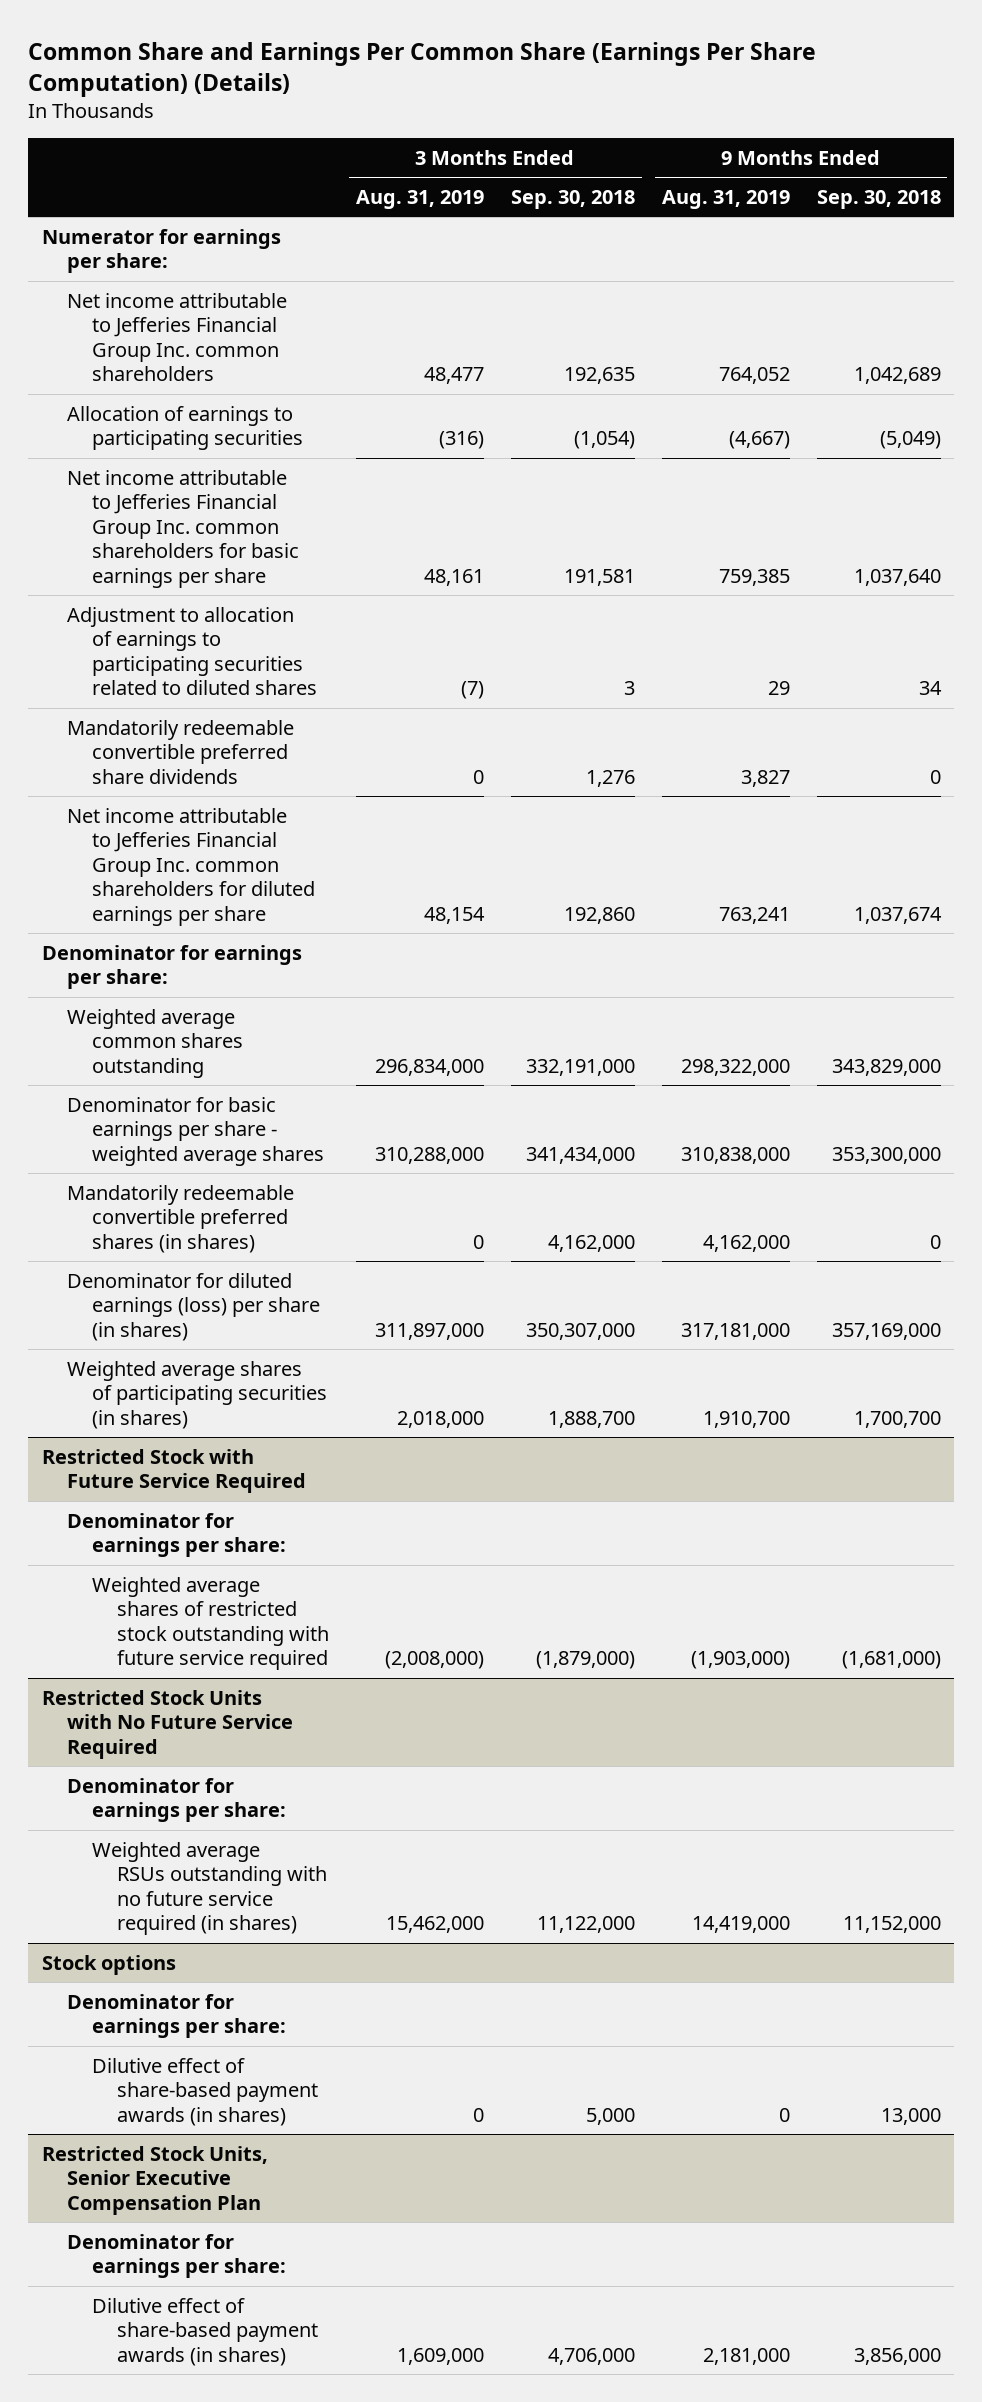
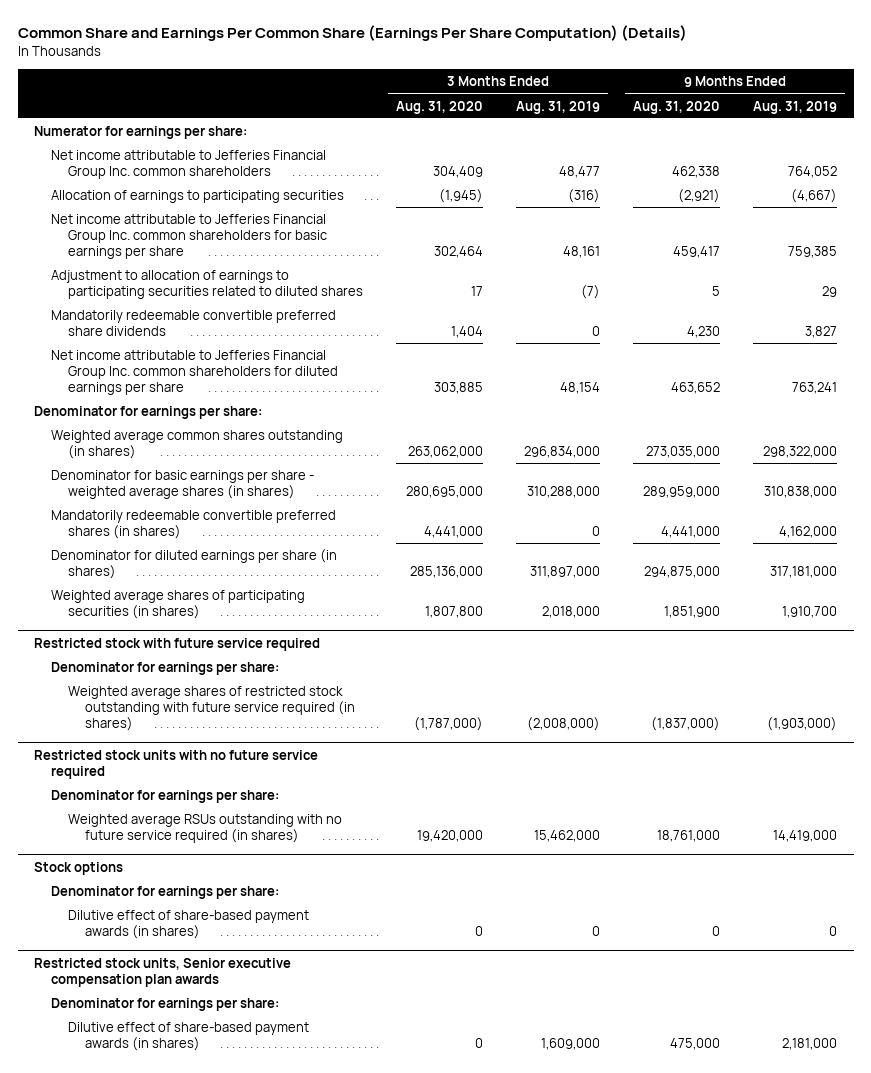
[510,189,635,209] Sep. 30, 2018 -> none
[816,189,941,209] Sep. 30, 2018 -> none
none -> [395,100,483,114] Aug. 31, 2020
none -> [632,100,720,114] Aug. 31, 2020
[66,1008,244,1078] Weighted average common shares outstanding -> [51,429,344,459] Weighted average common shares outstanding (in shares)
[66,1096,325,1166] Denominator for basic earnings per share - weighted average shares -> [51,469,315,499] Denominator for basic earnings per share - weighted average shares (in shares)
[66,1272,321,1341] Denominator for diluted earnings (loss) per share (in shares) -> [51,548,338,579] Denominator for diluted earnings per share (in shares)
[41,1448,306,1494] Restricted Stock with Future Service Required -> [34,637,321,651] Restricted stock with future service required
[92,1576,330,1671] Weighted average shares of restricted stock outstanding with future service required -> [67,685,355,731] Weighted average shares of restricted stock outstanding with future service required (in shares)
[41,1689,293,1759] Restricted Stock Units with No Future Service Required -> [34,749,319,779] Restricted stock units with no future service required
[41,2145,268,2215] Restricted Stock Units, Senior Executive Compensation Plan -> [34,957,292,987] Restricted stock units, Senior executive compensation plan awards

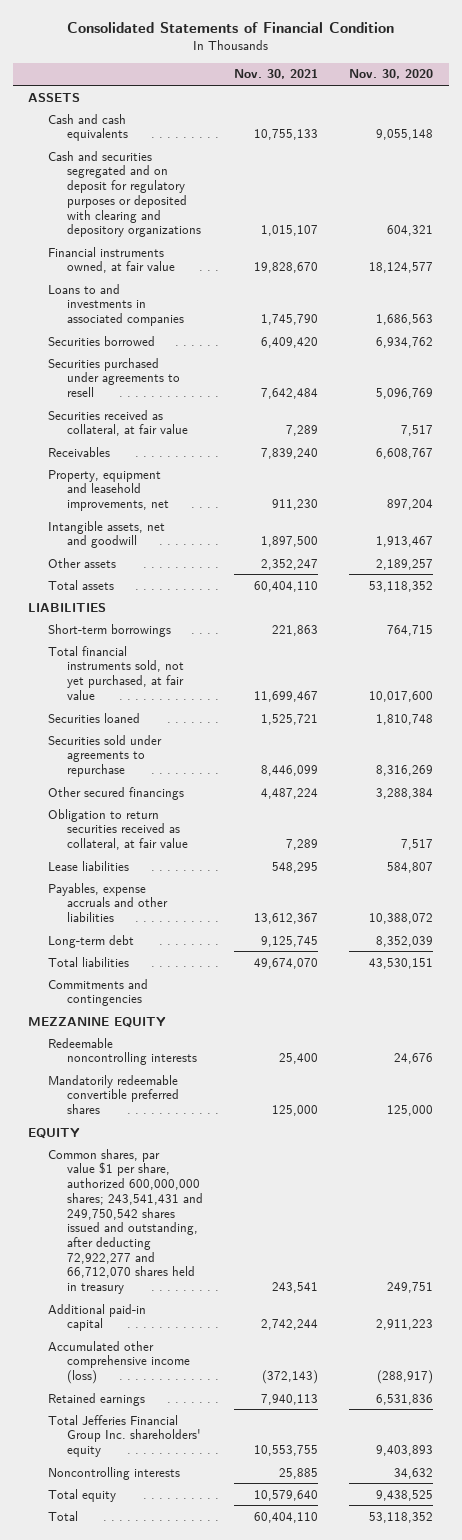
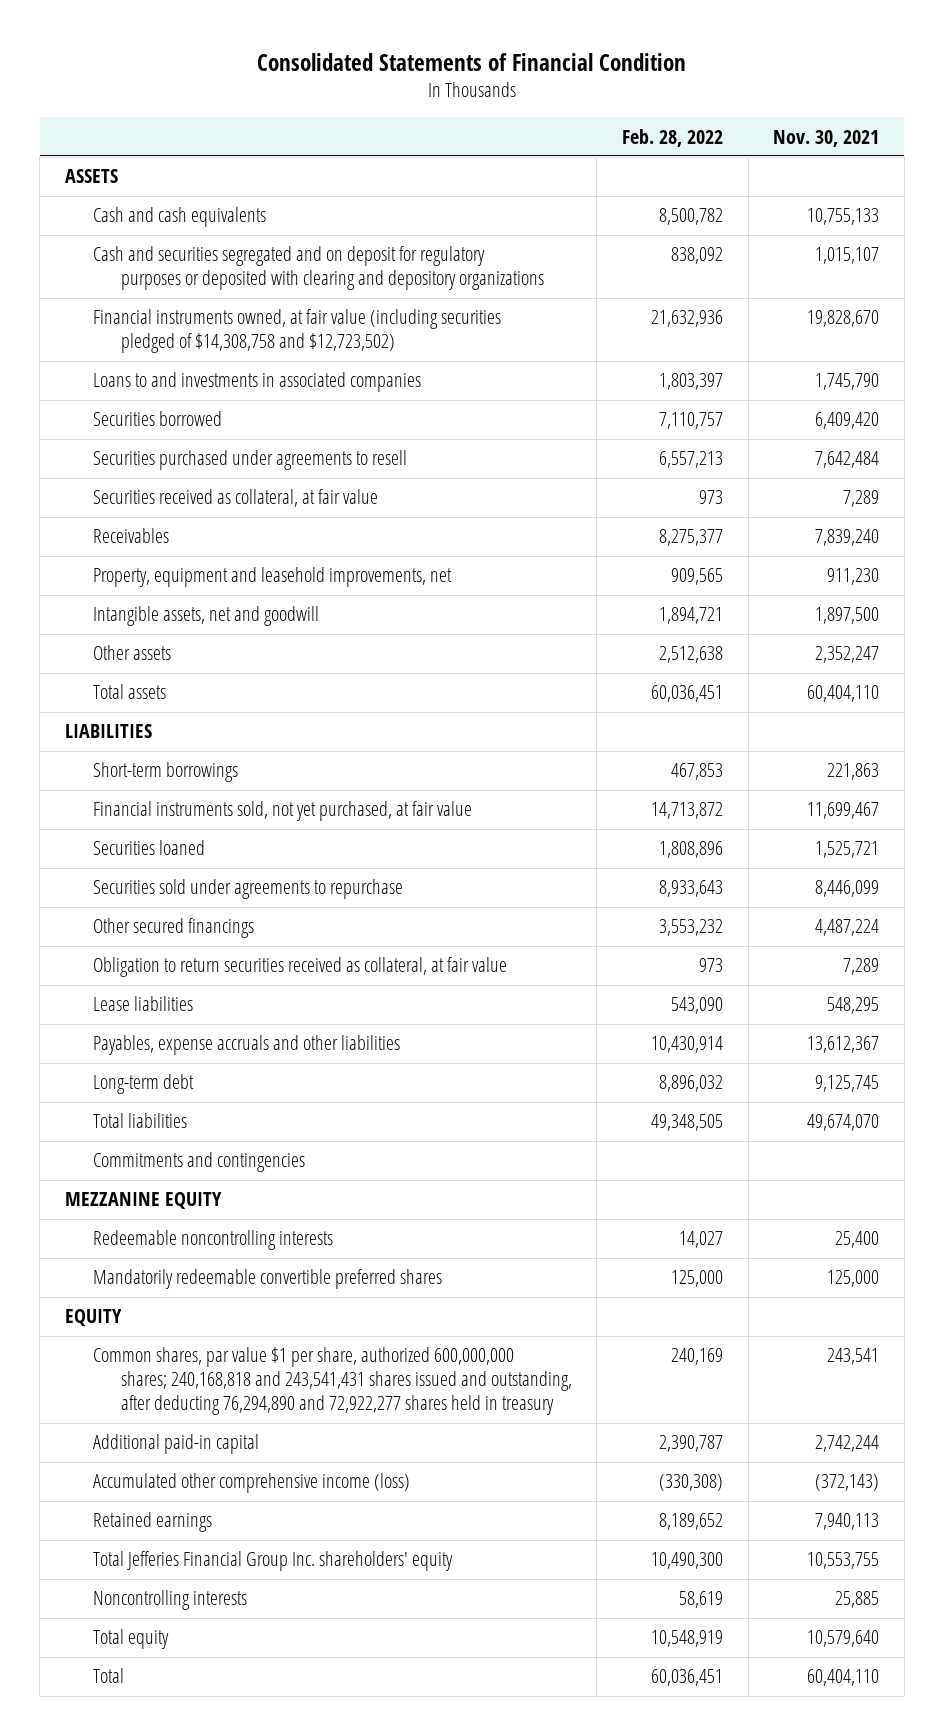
[349,69,434,80] Nov. 30, 2020 -> none
none -> [621,128,723,147] Feb. 28, 2022
[47,246,176,274] Financial instruments owned, at fair value -> [92,309,501,354] Financial instruments owned, at fair value (including securities pledged of $14,308,758 and $12,723,502)
[47,645,185,700] Total financial instruments sold, not yet purchased, at fair value -> [92,801,472,822] Financial instruments sold, not yet purchased, at fair value
[47,1148,204,1295] Common shares, par value $1 per share, authorized 600,000,000 shares; 243,541,431 and 249,750,542 shares issued and outstanding, after deducting 72,922,277 and 66,712,070 shares held in treasury -> [92,1347,572,1416] Common shares, par value $1 per share, authorized 600,000,000 shares; 240,168,818 and 243,541,431 shares issued and outstanding, after deducting 76,294,890 and 72,922,277 shares held in treasury

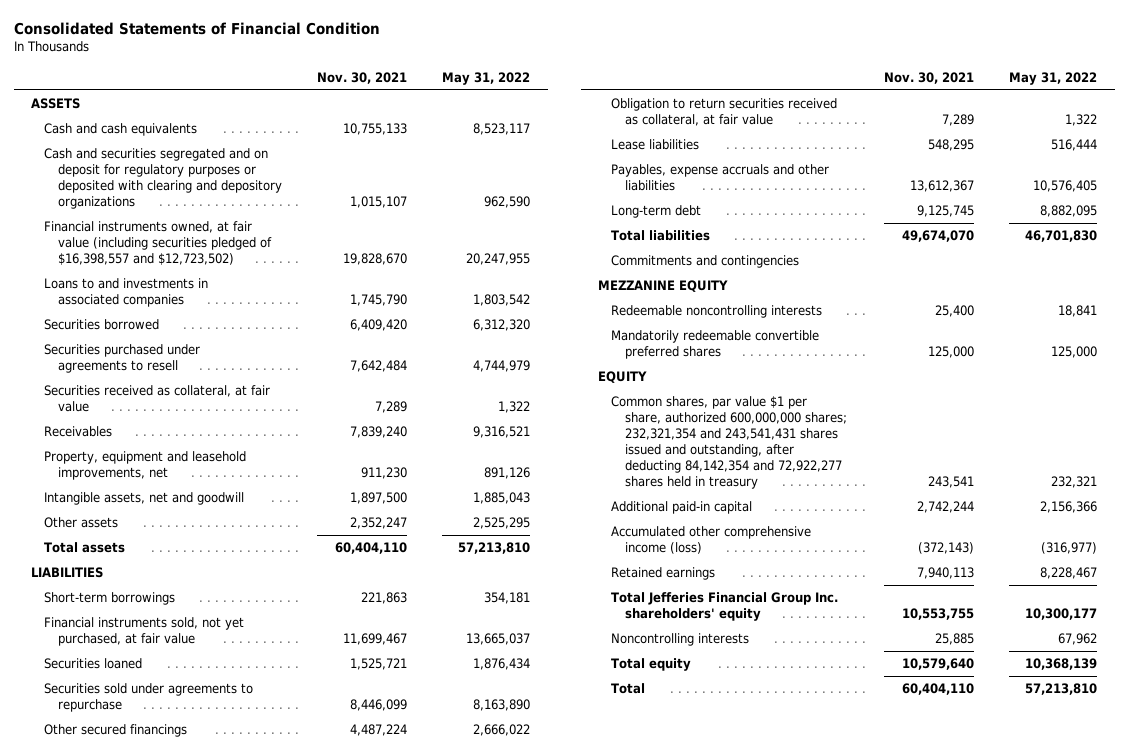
[621,128,723,147] Feb. 28, 2022 -> none
none -> [442,71,531,85] May 31, 2022
[92,309,501,354] Financial instruments owned, at fair value (including securities pledged of $14,308,758 and $12,723,502) -> [44,221,272,266] Financial instruments owned, at fair value (including securities pledged of $16,398,557 and $12,723,502)
[92,1347,572,1416] Common shares, par value $1 per share, authorized 600,000,000 shares; 240,168,818 and 243,541,431 shares issued and outstanding, after deducting 76,294,890 and 72,922,277 shares held in treasury -> [611,396,847,489] Common shares, par value $1 per share, authorized 600,000,000 shares; 232,321,354 and 243,541,431 shares issued and outstanding, after deducting 84,142,354 and 72,922,277 shares held in treasury

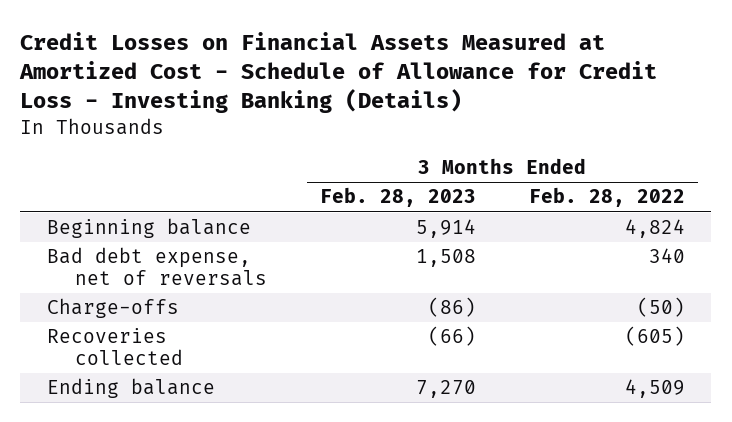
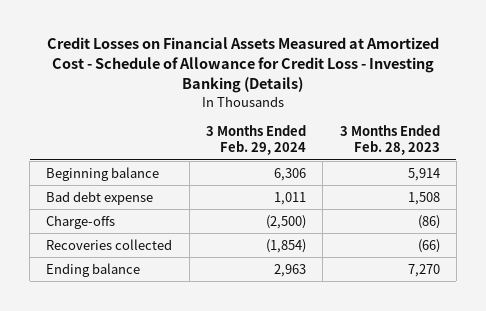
[528,187,685,208] Feb. 28, 2022 -> none
none -> [205,125,306,156] 3 Months Ended Feb. 29, 2024
[46,247,268,287] Bad debt expense, net of reversals -> [46,190,154,205] Bad debt expense

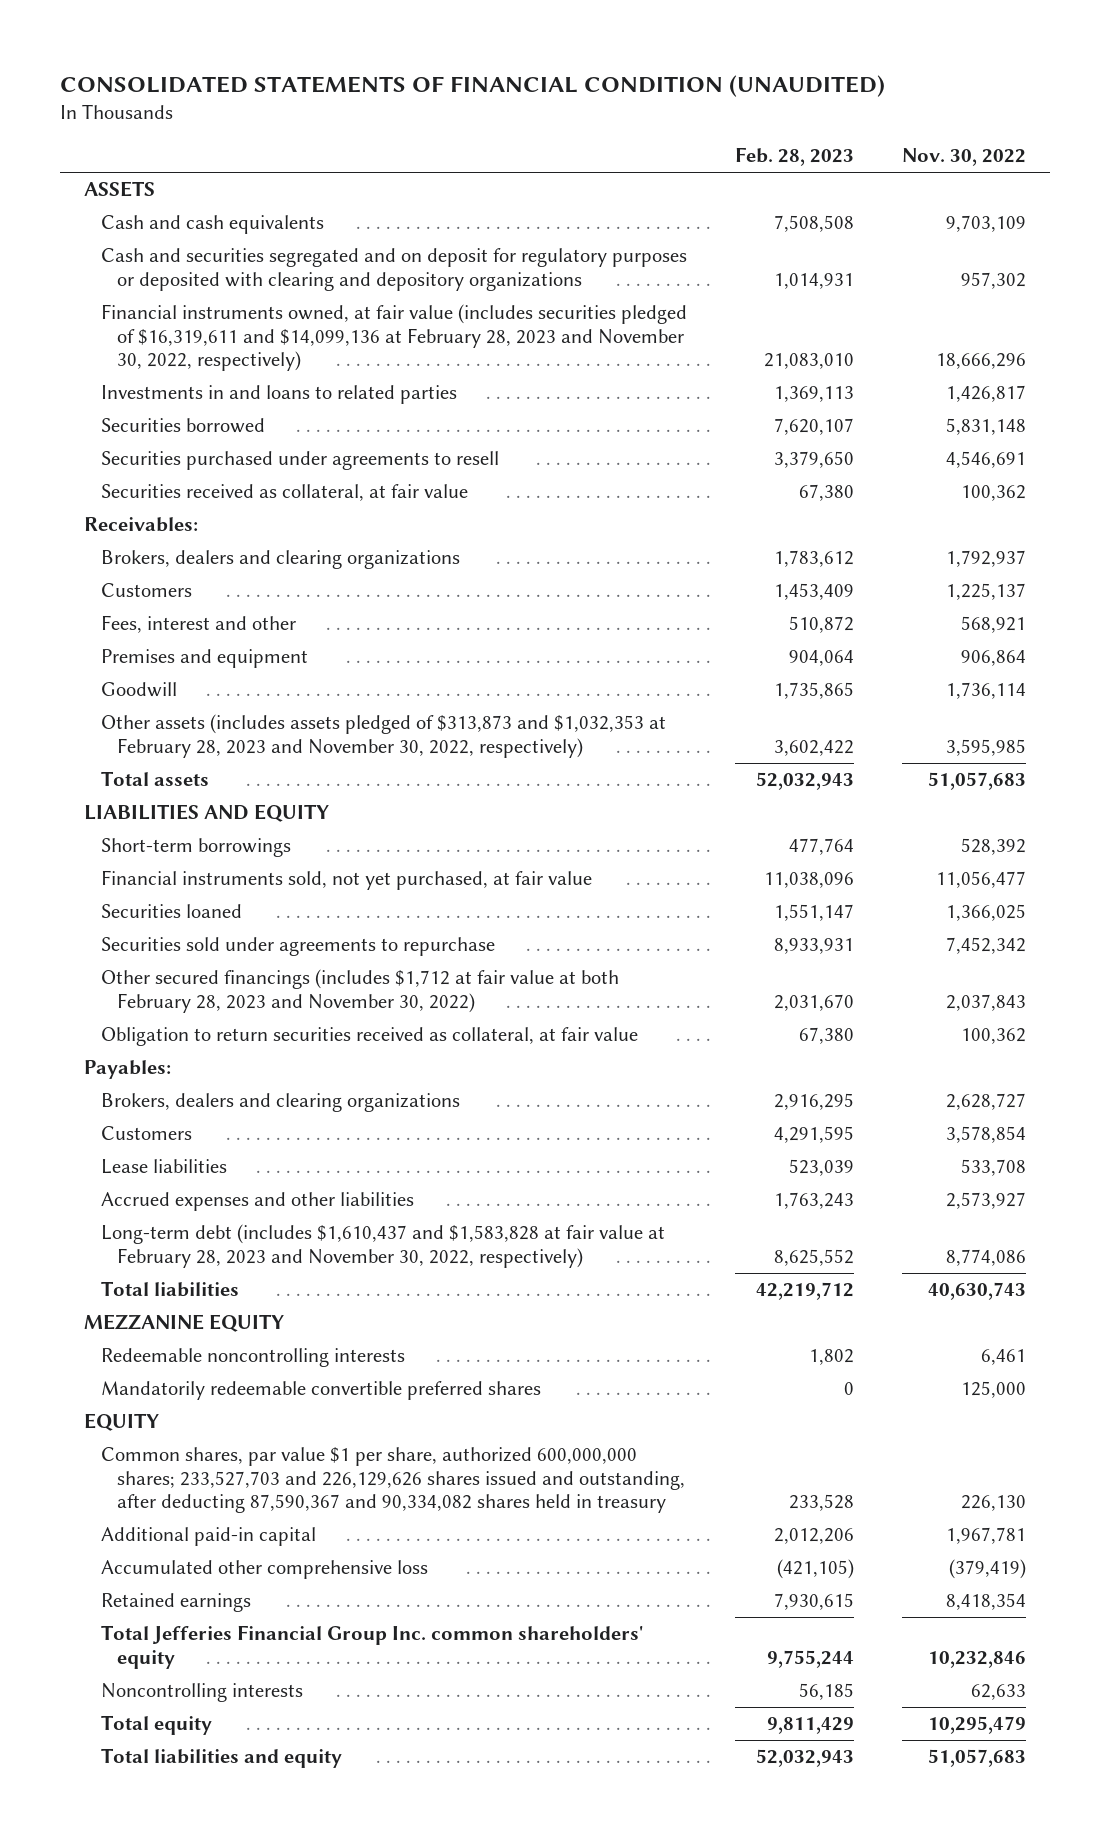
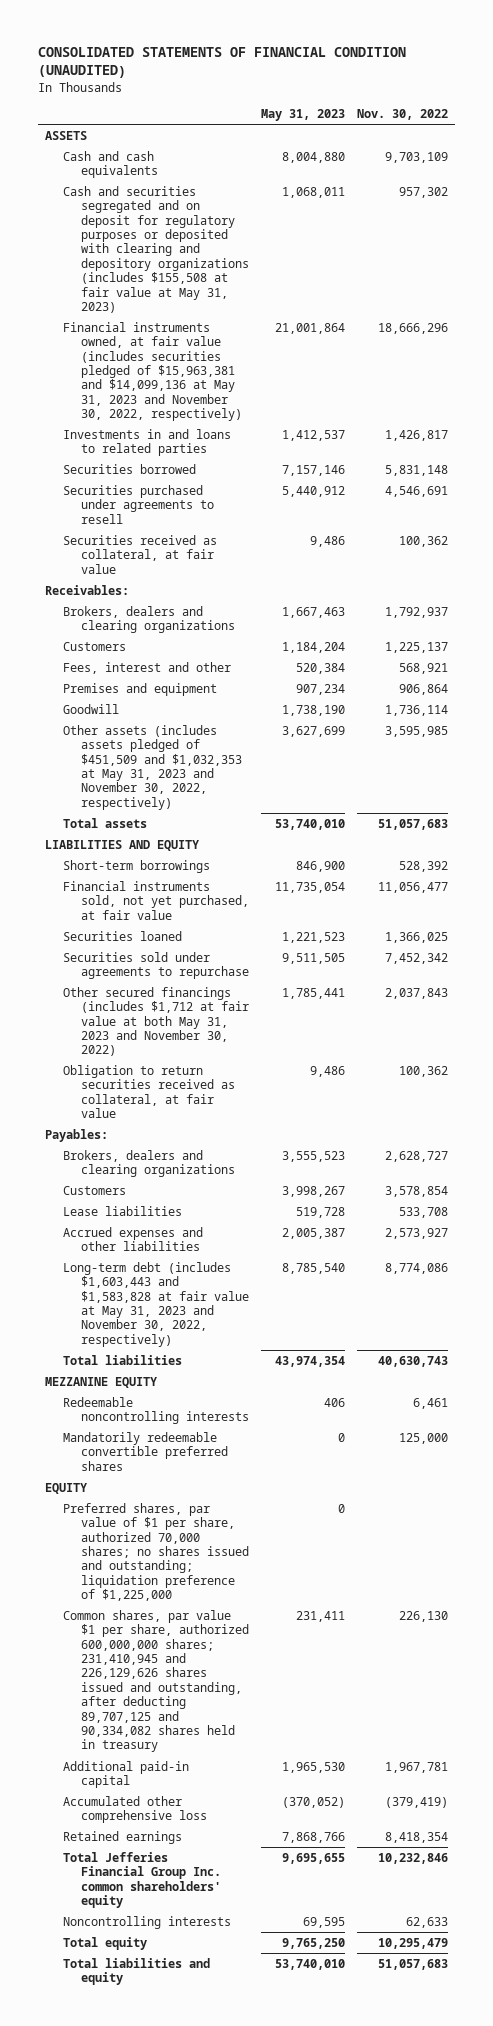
[734,147,854,167] Feb. 28, 2023 -> none
none -> [261,109,346,122] May 31, 2023
[100,248,687,291] Cash and securities segregated and on deposit for regulatory purposes or deposited with clearing and depository organizations -> [62,185,249,314] Cash and securities segregated and on deposit for regulatory purposes or deposited with clearing and depository organizations (includes $155,508 at fair value at May 31, 2023)
[100,304,687,372] Financial instruments owned, at fair value (includes securities pledged of $16,319,611 and $14,099,136 at February 28, 2023 and November 30, 2022, respectively) -> [62,321,242,422] Financial instruments owned, at fair value (includes securities pledged of $15,963,381 and $14,099,136 at May 31, 2023 and November 30, 2022, respectively)
[100,714,666,758] Other assets (includes assets pledged of $313,873 and $1,032,353 at February 28, 2023 and November 30, 2022, respectively) -> [62,724,242,810] Other assets (includes assets pledged of $451,509 and $1,032,353 at May 31, 2023 and November 30, 2022, respectively)
[100,969,619,1013] Other secured financings (includes $1,712 at fair value at both February 28, 2023 and November 30, 2022) -> [62,986,249,1057] Other secured financings (includes $1,712 at fair value at both May 31, 2023 and November 30, 2022)
[100,1224,665,1268] Long-term debt (includes $1,610,437 and $1,583,828 at fair value at February 28, 2023 and November 30, 2022, respectively) -> [62,1261,249,1347] Long-term debt (includes $1,603,443 and $1,583,828 at fair value at May 31, 2023 and November 30, 2022, respectively)
none -> [62,1502,249,1602] Preferred shares, par value of $1 per share, authorized 70,000 shares; no shares issued and outstanding; liquidation preference of $1,225,000
[100,1447,685,1514] Common shares, par value $1 per share, authorized 600,000,000 shares; 233,527,703 and 226,129,626 shares issued and outstanding, after deducting 87,590,367 and 90,334,082 shares held in treasury -> [62,1609,249,1753] Common shares, par value $1 per share, authorized 600,000,000 shares; 231,410,945 and 226,129,626 shares issued and outstanding, after deducting 89,707,125 and 90,334,082 shares held in treasury

